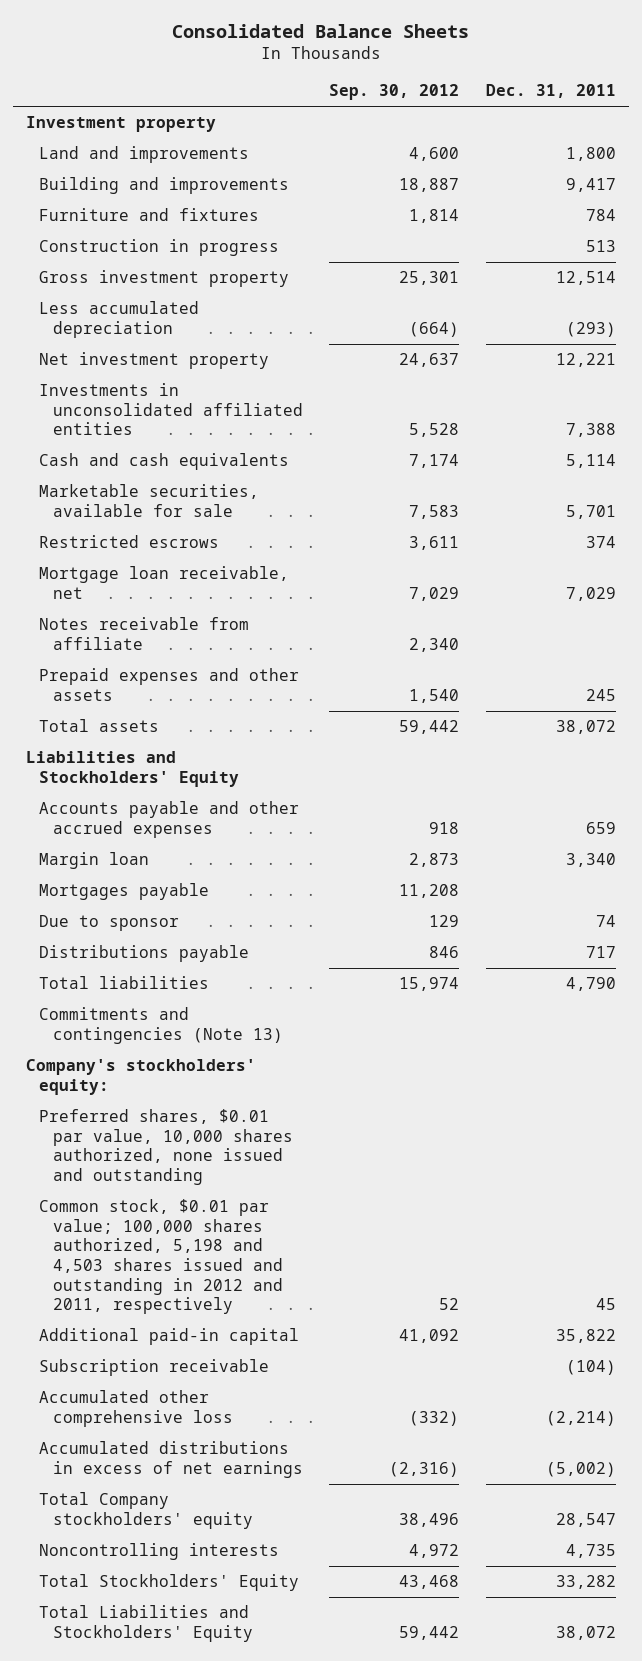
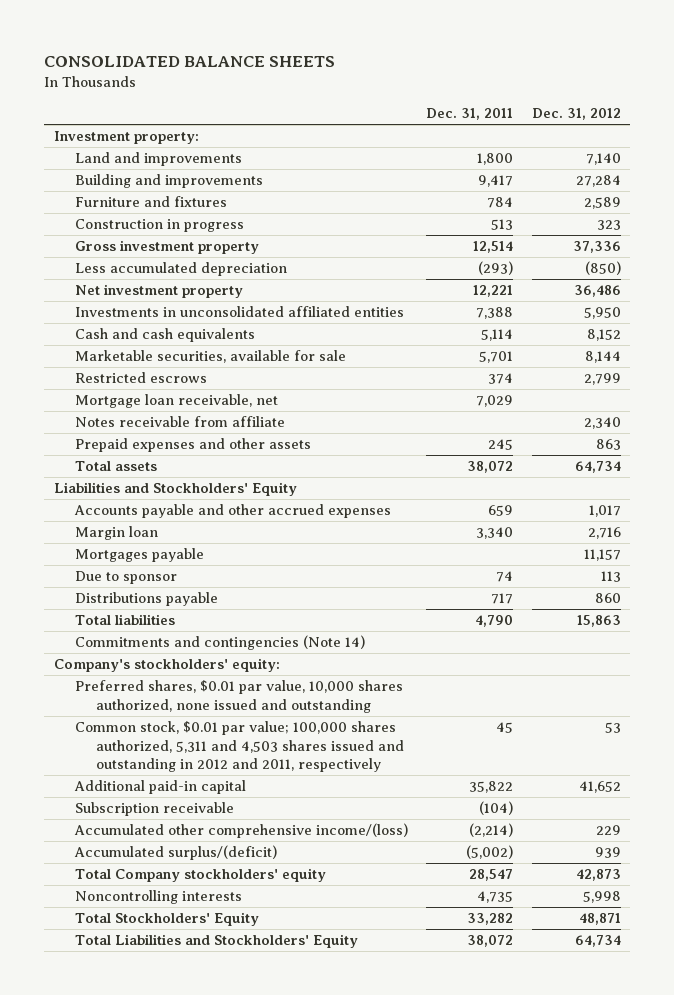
[172,23,470,38] Consolidated Balance Sheets -> [44,56,336,68] CONSOLIDATED BALANCE SHEETS
[329,84,460,101] Sep. 30, 2012 -> none
none -> [531,108,621,121] Dec. 31, 2012
[26,116,217,133] Investment property -> [53,131,199,145] Investment property:
[39,1007,283,1044] Commitments and contingencies (Note 13) -> [74,635,365,651] Commitments and contingencies (Note 14)
[39,1199,283,1315] Common stock, $0.01 par value; 100,000 shares authorized, 5,198 and 4,503 shares issued and outstanding in 2012 and 2011, respectively -> [74,721,404,772] Common stock, $0.01 par value; 100,000 shares authorized, 5,311 and 4,503 shares issued and outstanding in 2012 and 2011, respectively
[39,1390,233,1427] Accumulated other comprehensive loss -> [73,823,408,839] Accumulated other comprehensive income/(loss)
[39,1441,303,1478] Accumulated distributions in excess of net earnings -> [73,845,277,861] Accumulated surplus/(deficit)

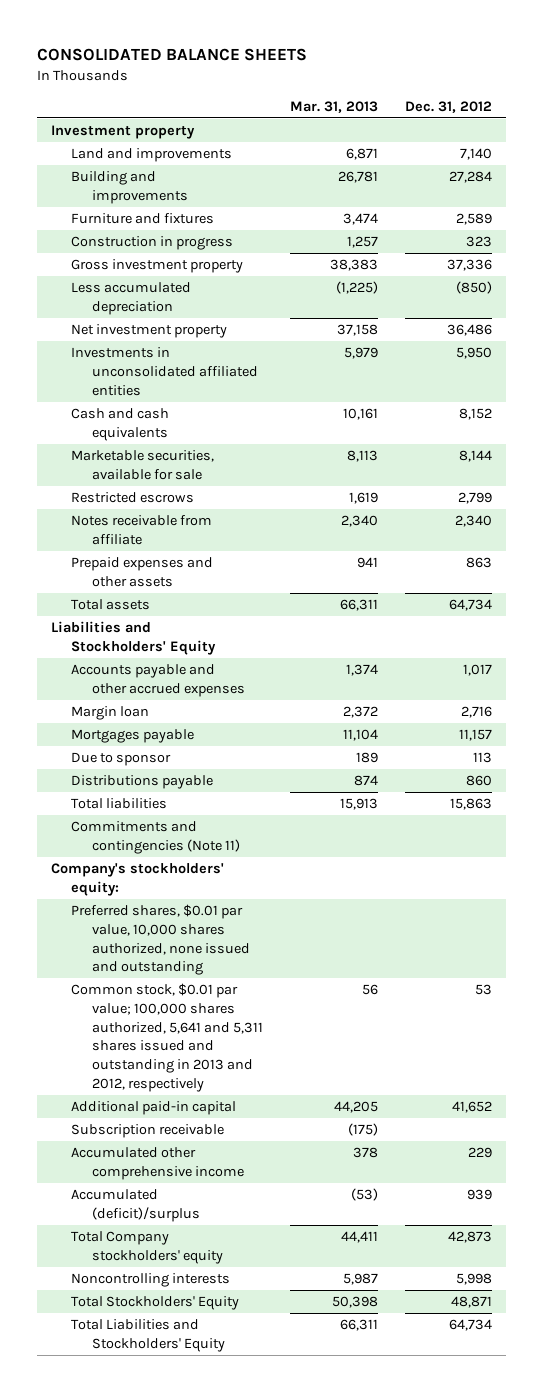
[426,108,514,121] Dec. 31, 2011 -> none
none -> [289,100,378,113] Mar. 31, 2013
[53,131,199,145] Investment property: -> [50,125,195,140] Investment property
[74,394,278,409] Mortgage loan receivable, net -> none
[74,635,365,651] Commitments and contingencies (Note 14) -> [71,821,240,855] Commitments and contingencies (Note 11)
[74,721,404,772] Common stock, $0.01 par value; 100,000 shares authorized, 5,311 and 4,503 shares issued and outstanding in 2012 and 2011, respectively -> [71,983,263,1092] Common stock, $0.01 par value; 100,000 shares authorized, 5,641 and 5,311 shares issued and outstanding in 2013 and 2012, respectively
[73,823,408,839] Accumulated other comprehensive income/(loss) -> [71,1147,244,1181] Accumulated other comprehensive income
[73,845,277,861] Accumulated surplus/(deficit) -> [71,1189,200,1223] Accumulated (deficit)/surplus

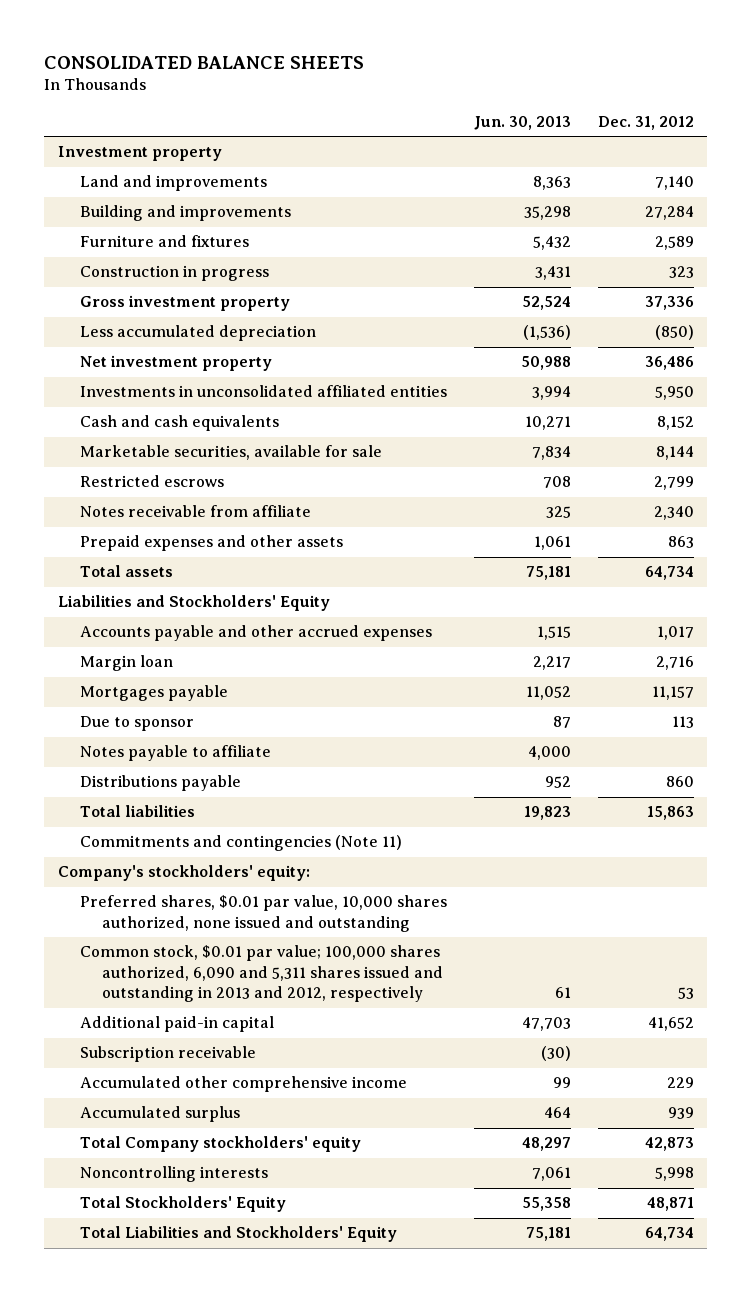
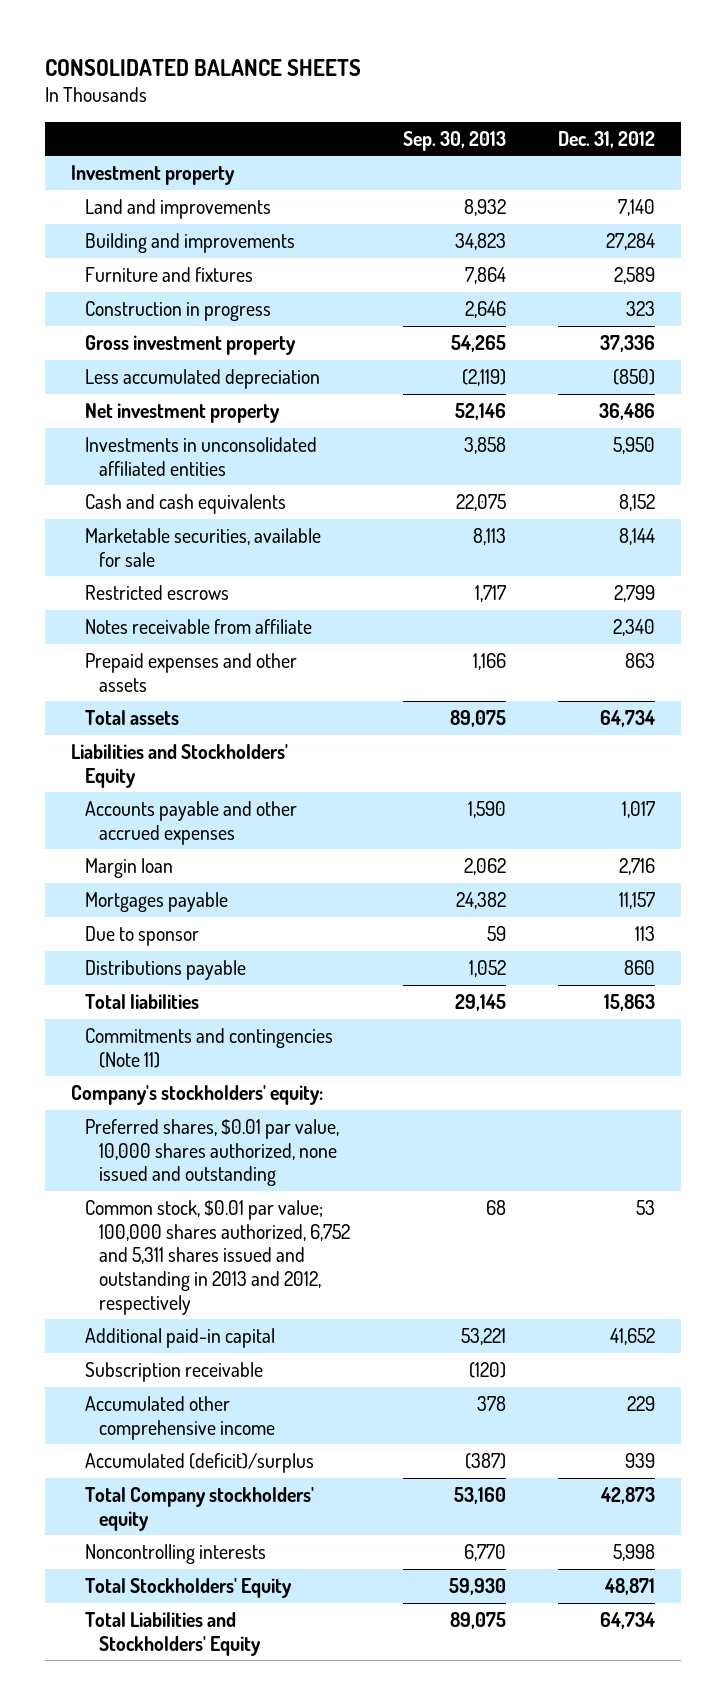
[473,115,571,130] Jun. 30, 2013 -> none
none -> [402,130,506,151] Sep. 30, 2013
[80,745,272,762] Notes payable to affiliate -> none
[80,945,444,1002] Common stock, $0.01 par value; 100,000 shares authorized, 6,090 and 5,311 shares issued and outstanding in 2013 and 2012, respectively -> [85,1199,351,1315] Common stock, $0.01 par value; 100,000 shares authorized, 6,752 and 5,311 shares issued and outstanding in 2013 and 2012, respectively
[80,1106,241,1123] Accumulated surplus -> [85,1452,315,1473] Accumulated (deficit)/surplus

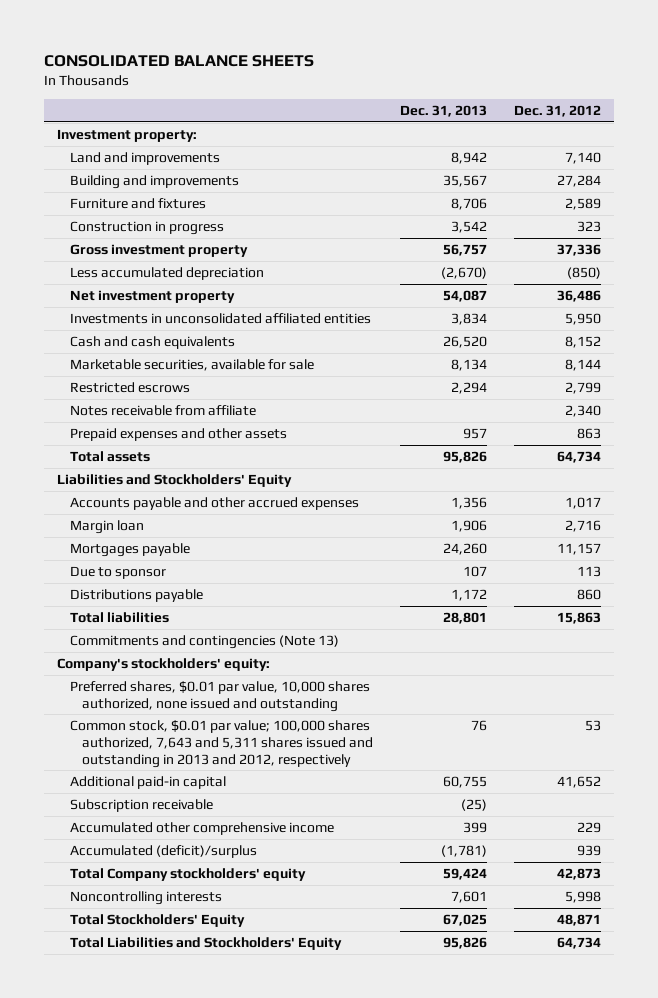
[402,130,506,151] Sep. 30, 2013 -> none
none -> [399,105,487,118] Dec. 31, 2013
[71,164,236,185] Investment property -> [57,128,198,142] Investment property:
[85,1027,334,1068] Commitments and contingencies (Note 11) -> [69,634,339,649] Commitments and contingencies (Note 13)
[85,1199,351,1315] Common stock, $0.01 par value; 100,000 shares authorized, 6,752 and 5,311 shares issued and outstanding in 2013 and 2012, respectively -> [69,719,373,768] Common stock, $0.01 par value; 100,000 shares authorized, 7,643 and 5,311 shares issued and outstanding in 2013 and 2012, respectively

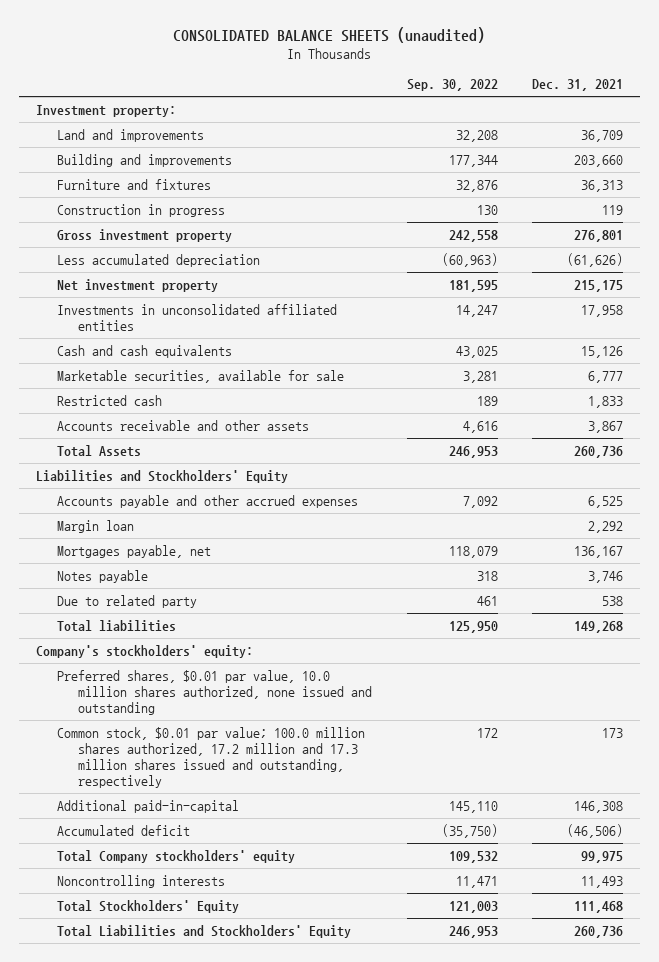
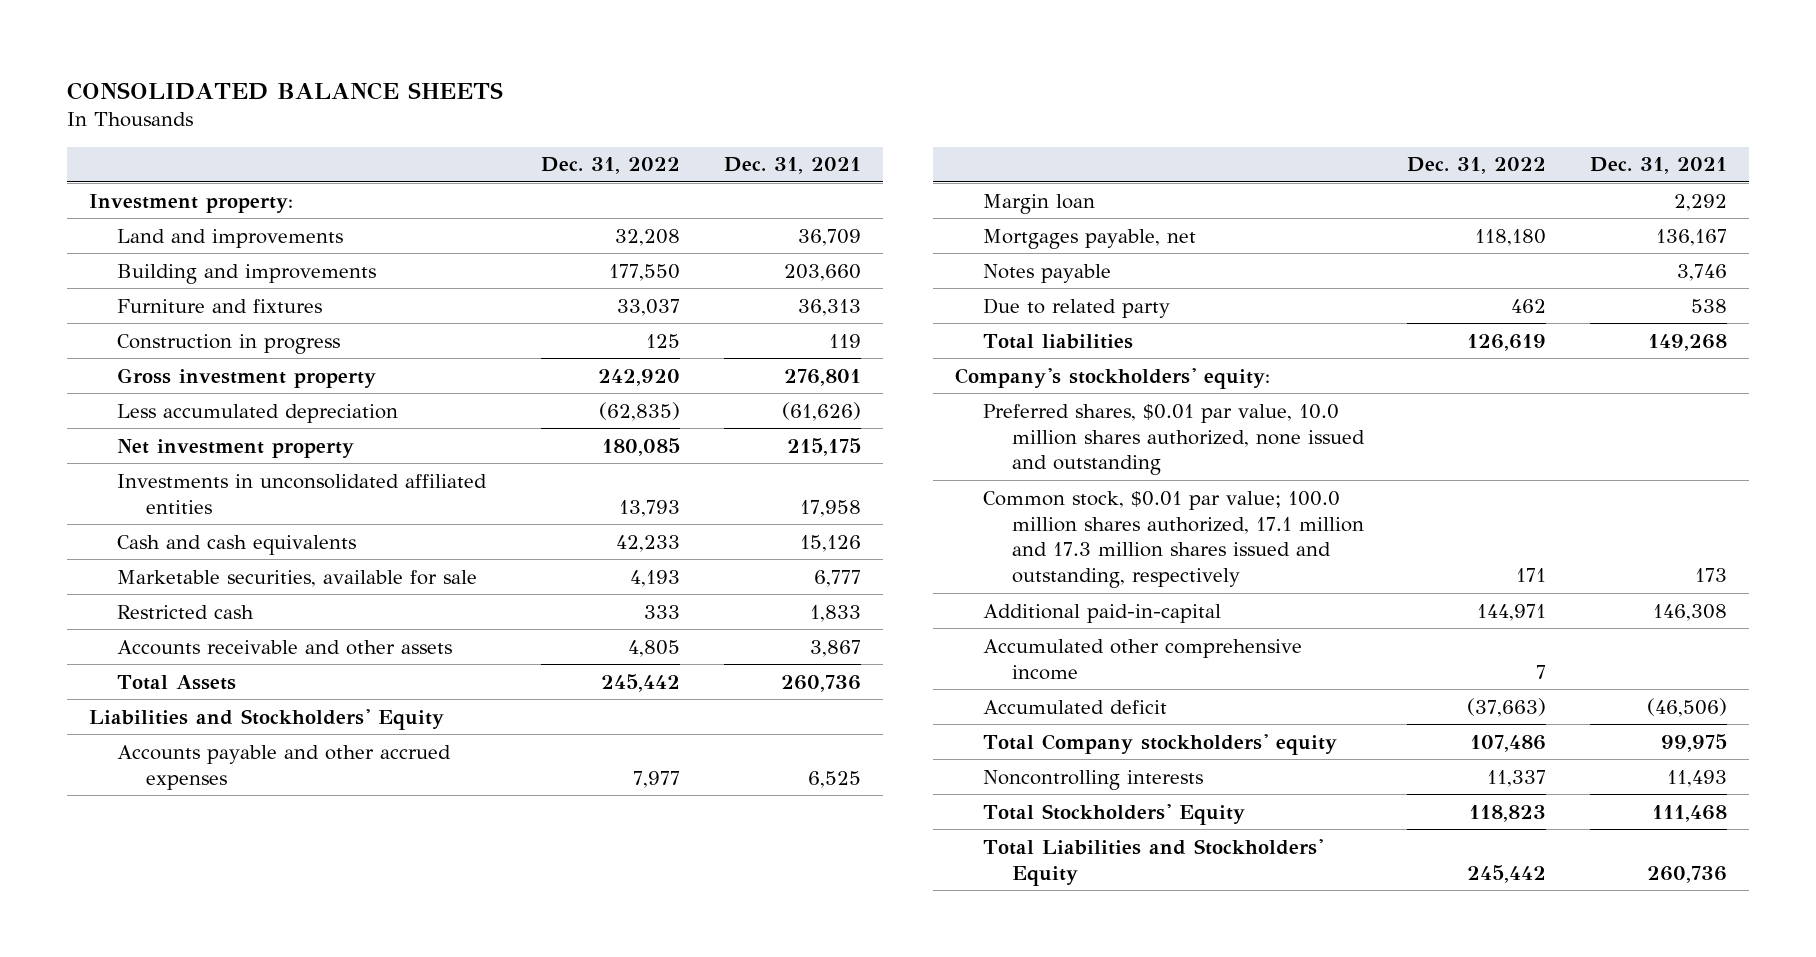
[173,26,486,43] CONSOLIDATED BALANCE SHEETS (unaudited) -> [67,81,504,100] CONSOLIDATED BALANCE SHEETS
[406,79,498,92] Sep. 30, 2022 -> none
none -> [541,157,681,175] Dec. 31, 2022
[57,726,366,789] Common stock, $0.01 par value; 100.0 million shares authorized, 17.2 million and 17.3 million shares issued and outstanding, respectively -> [983,490,1364,589] Common stock, $0.01 par value; 100.0 million shares authorized, 17.1 million and 17.3 million shares issued and outstanding, respectively
none -> [983,638,1303,680] Accumulated other comprehensive income

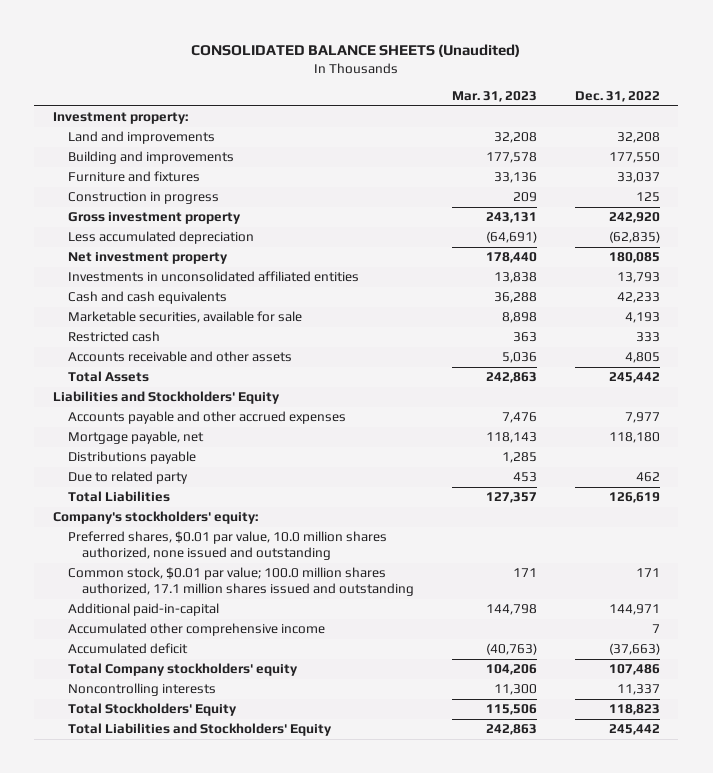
[67,81,504,100] CONSOLIDATED BALANCE SHEETS -> [191,43,521,57] CONSOLIDATED BALANCE SHEETS (Unaudited)
[723,157,861,175] Dec. 31, 2021 -> none
none -> [452,91,538,103] Mar. 31, 2023
[983,193,1096,214] Margin loan -> none
[983,263,1112,283] Notes payable -> none
[983,228,1197,249] Mortgages payable, net -> [67,431,204,445] Mortgage payable, net
none -> [67,451,196,465] Distributions payable
[983,333,1134,349] Total liabilities -> [67,491,170,503] Total Liabilities
[983,490,1364,589] Common stock, $0.01 par value; 100.0 million shares authorized, 17.1 million and 17.3 million shares issued and outstanding, respectively -> [67,567,415,597] Common stock, $0.01 par value; 100.0 million shares authorized, 17.1 million shares issued and outstanding

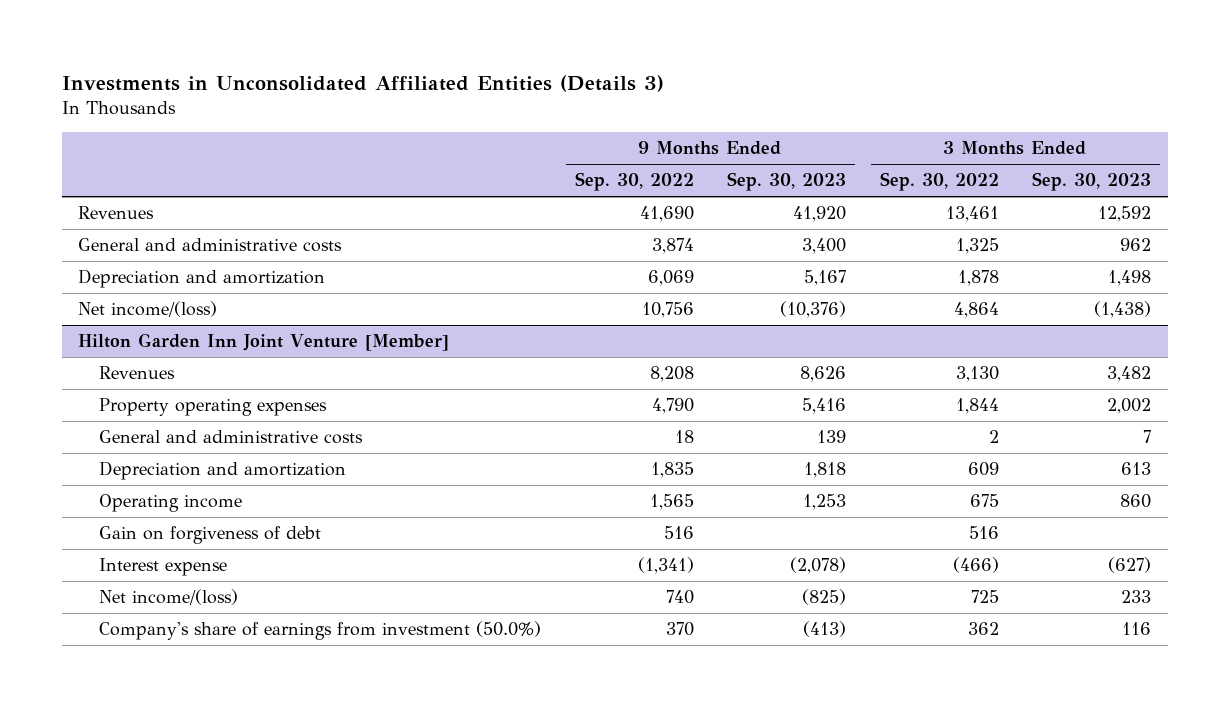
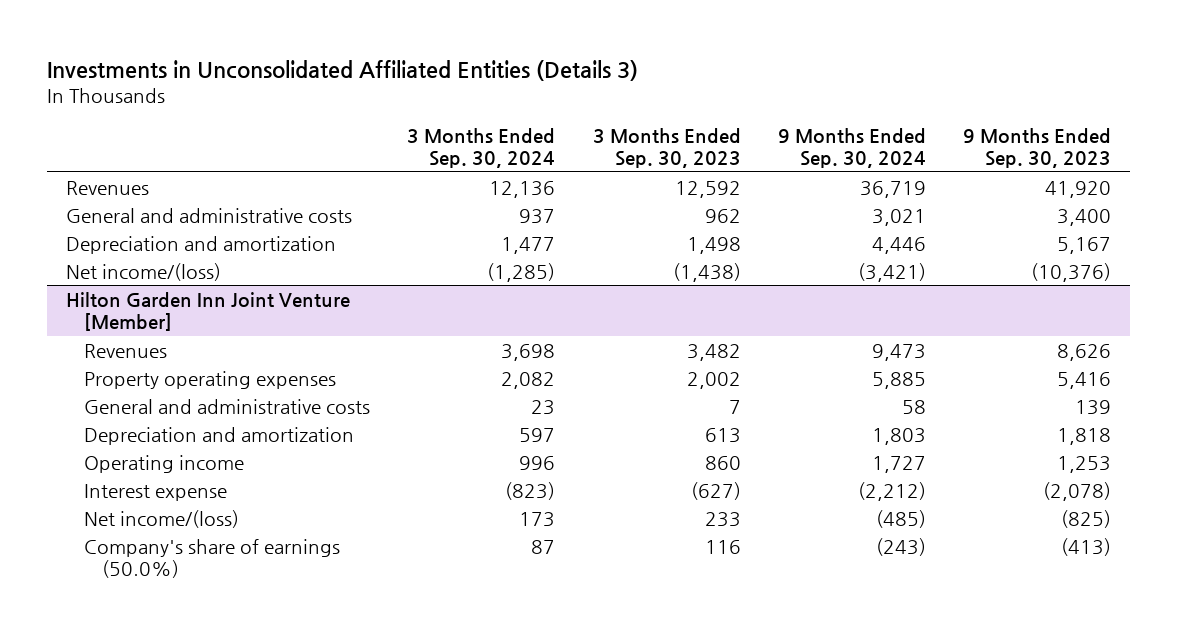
[574,172,694,192] Sep. 30, 2022 -> none
[879,172,999,192] Sep. 30, 2022 -> none
none -> [407,127,556,169] 3 Months Ended Sep. 30, 2024
none -> [777,127,926,169] 9 Months Ended Sep. 30, 2024
[99,526,322,545] Gain on forgiveness of debt -> none
[99,621,542,641] Company's share of earnings from investment (50.0%) -> [83,538,340,579] Company's share of earnings (50.0%)

